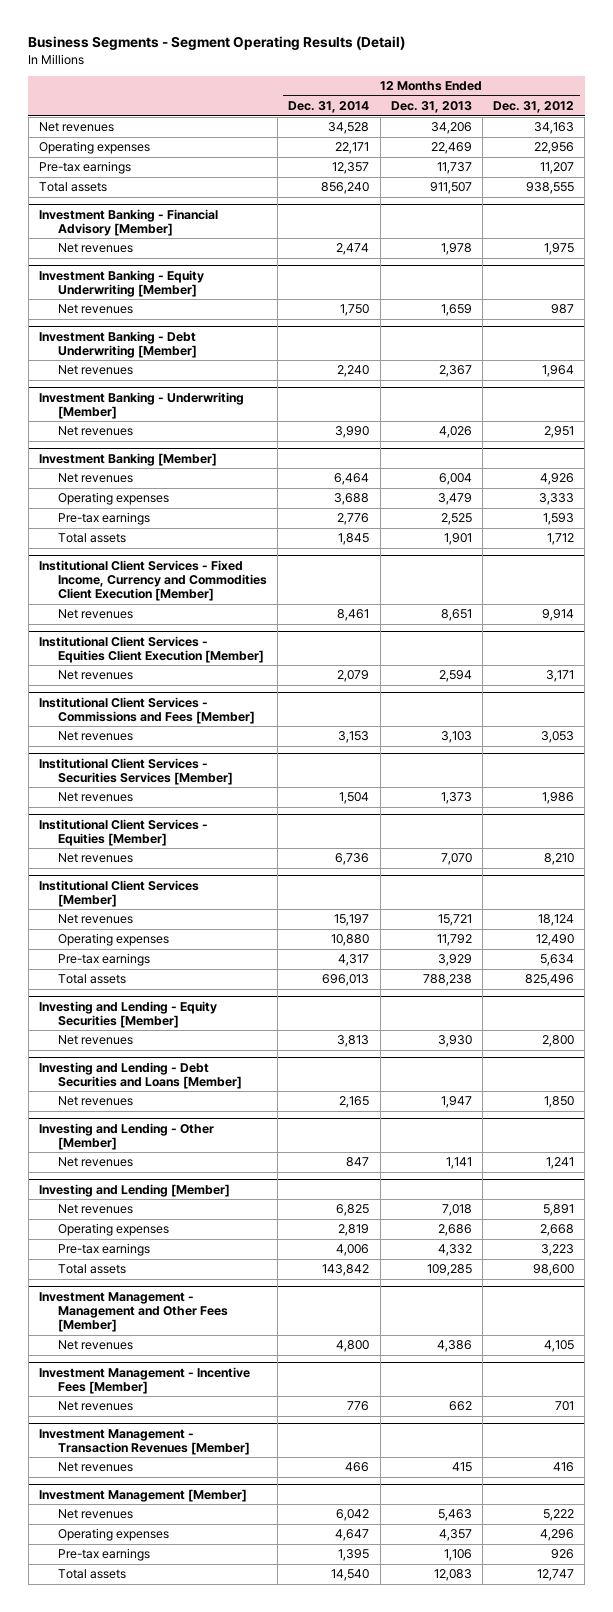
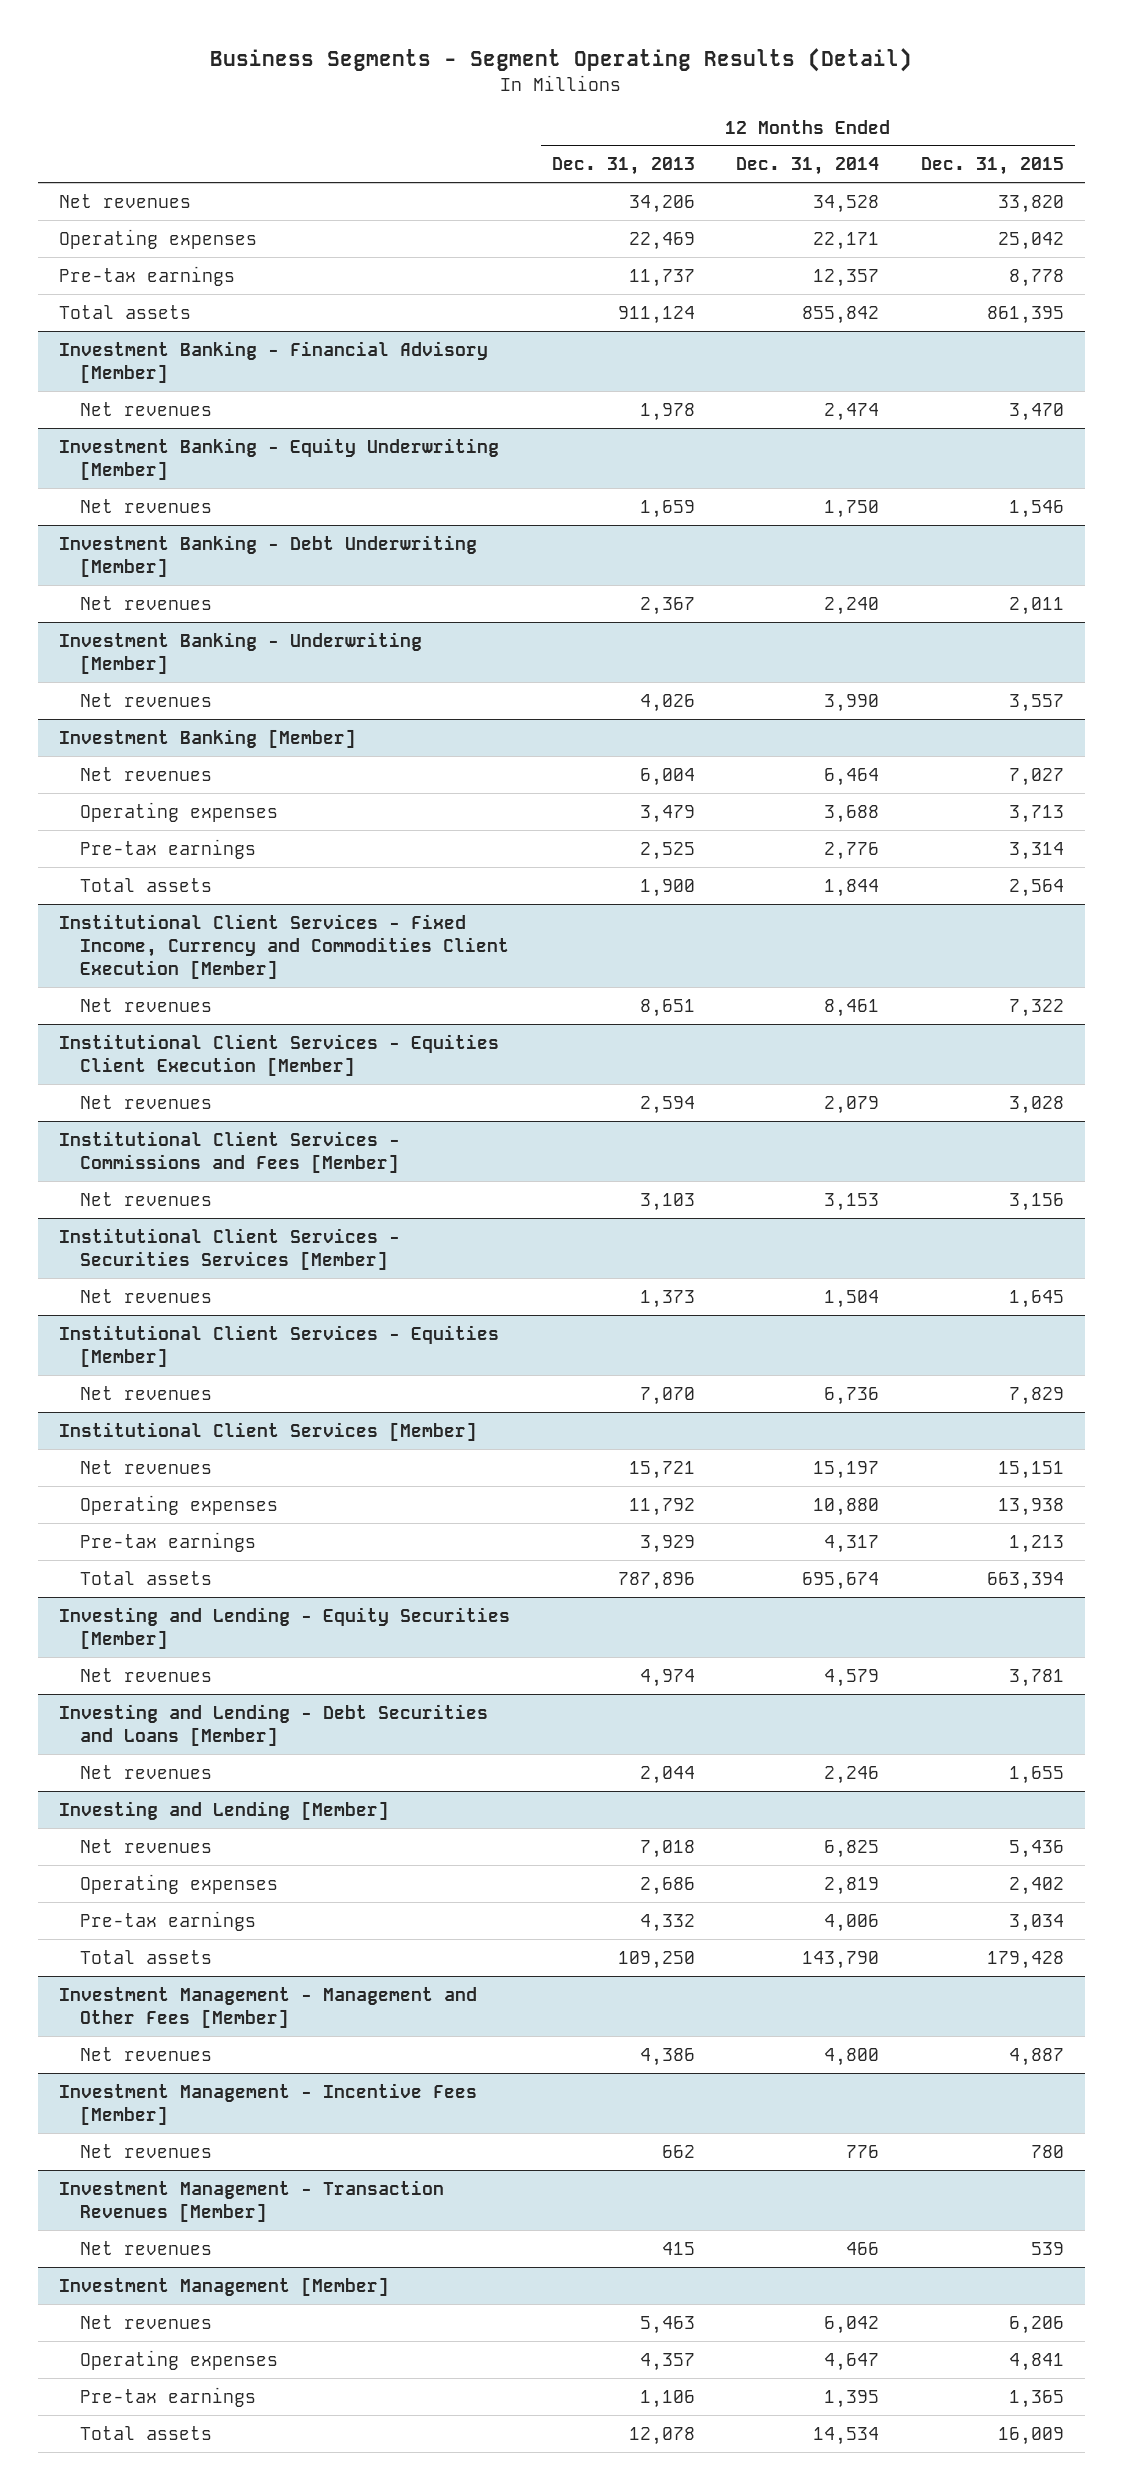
[493,101,575,114] Dec. 31, 2012 -> none
none -> [921,157,1065,176] Dec. 31, 2015
[321,182,370,195] 856,240 -> [802,305,880,324] 855,842
[429,182,472,195] 911,507 -> [617,305,695,324] 911,124
[338,533,370,546] 1,845 -> [824,878,880,897] 1,844
[443,533,472,546] 1,901 -> [639,878,695,897] 1,900
[322,974,370,987] 696,013 -> [802,1571,880,1590] 695,674
[422,974,472,987] 788,238 -> [617,1571,695,1590] 787,896
[337,1035,370,1048] 3,813 -> [824,1668,880,1687] 4,579
[437,1035,472,1048] 3,930 -> [639,1668,695,1687] 4,974
[38,1122,214,1150] Investing and Lending - Other [Member] -> none
[57,1157,133,1168] Net revenues -> none
[339,1096,370,1109] 2,165 -> [824,1765,880,1784] 2,246
[440,1096,472,1109] 1,947 -> [639,1765,695,1784] 2,044
[322,1264,370,1277] 143,842 -> [802,1950,880,1969] 143,790
[426,1264,472,1277] 109,285 -> [617,1950,695,1969] 109,250
[331,1569,370,1582] 14,540 -> [813,2426,880,2445] 14,534
[433,1569,472,1582] 12,083 -> [628,2426,695,2445] 12,078

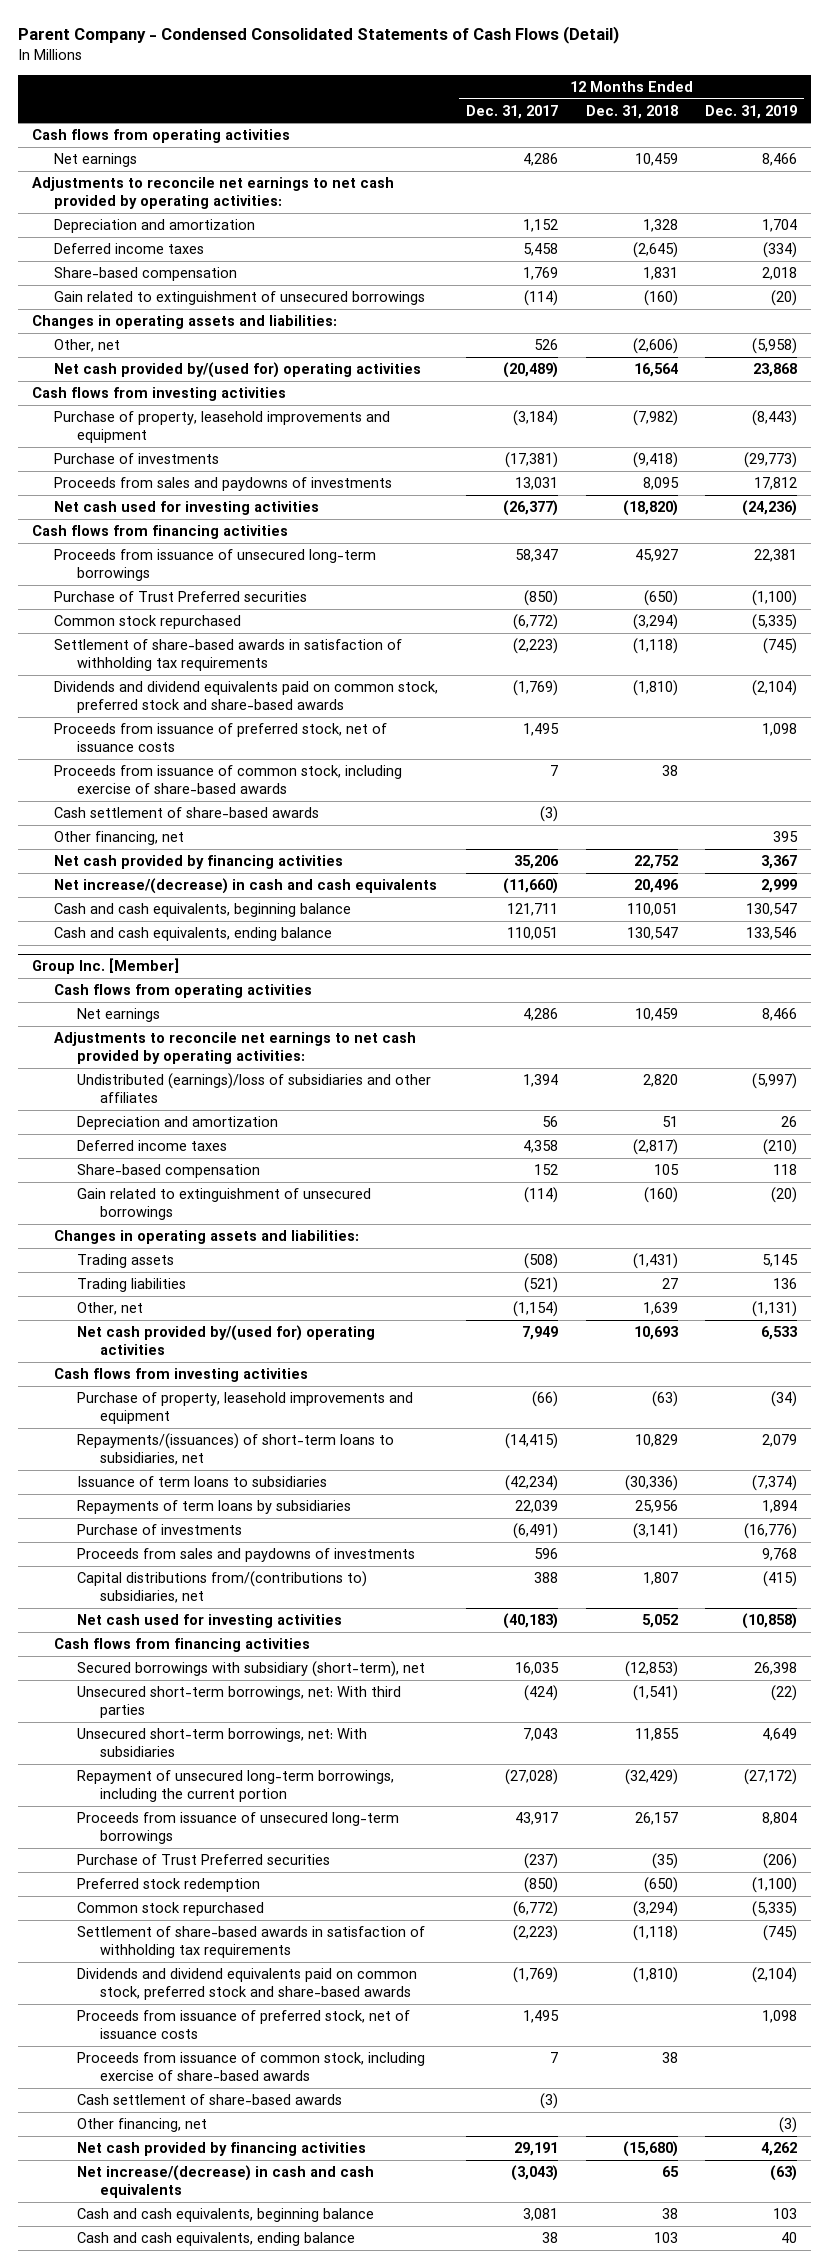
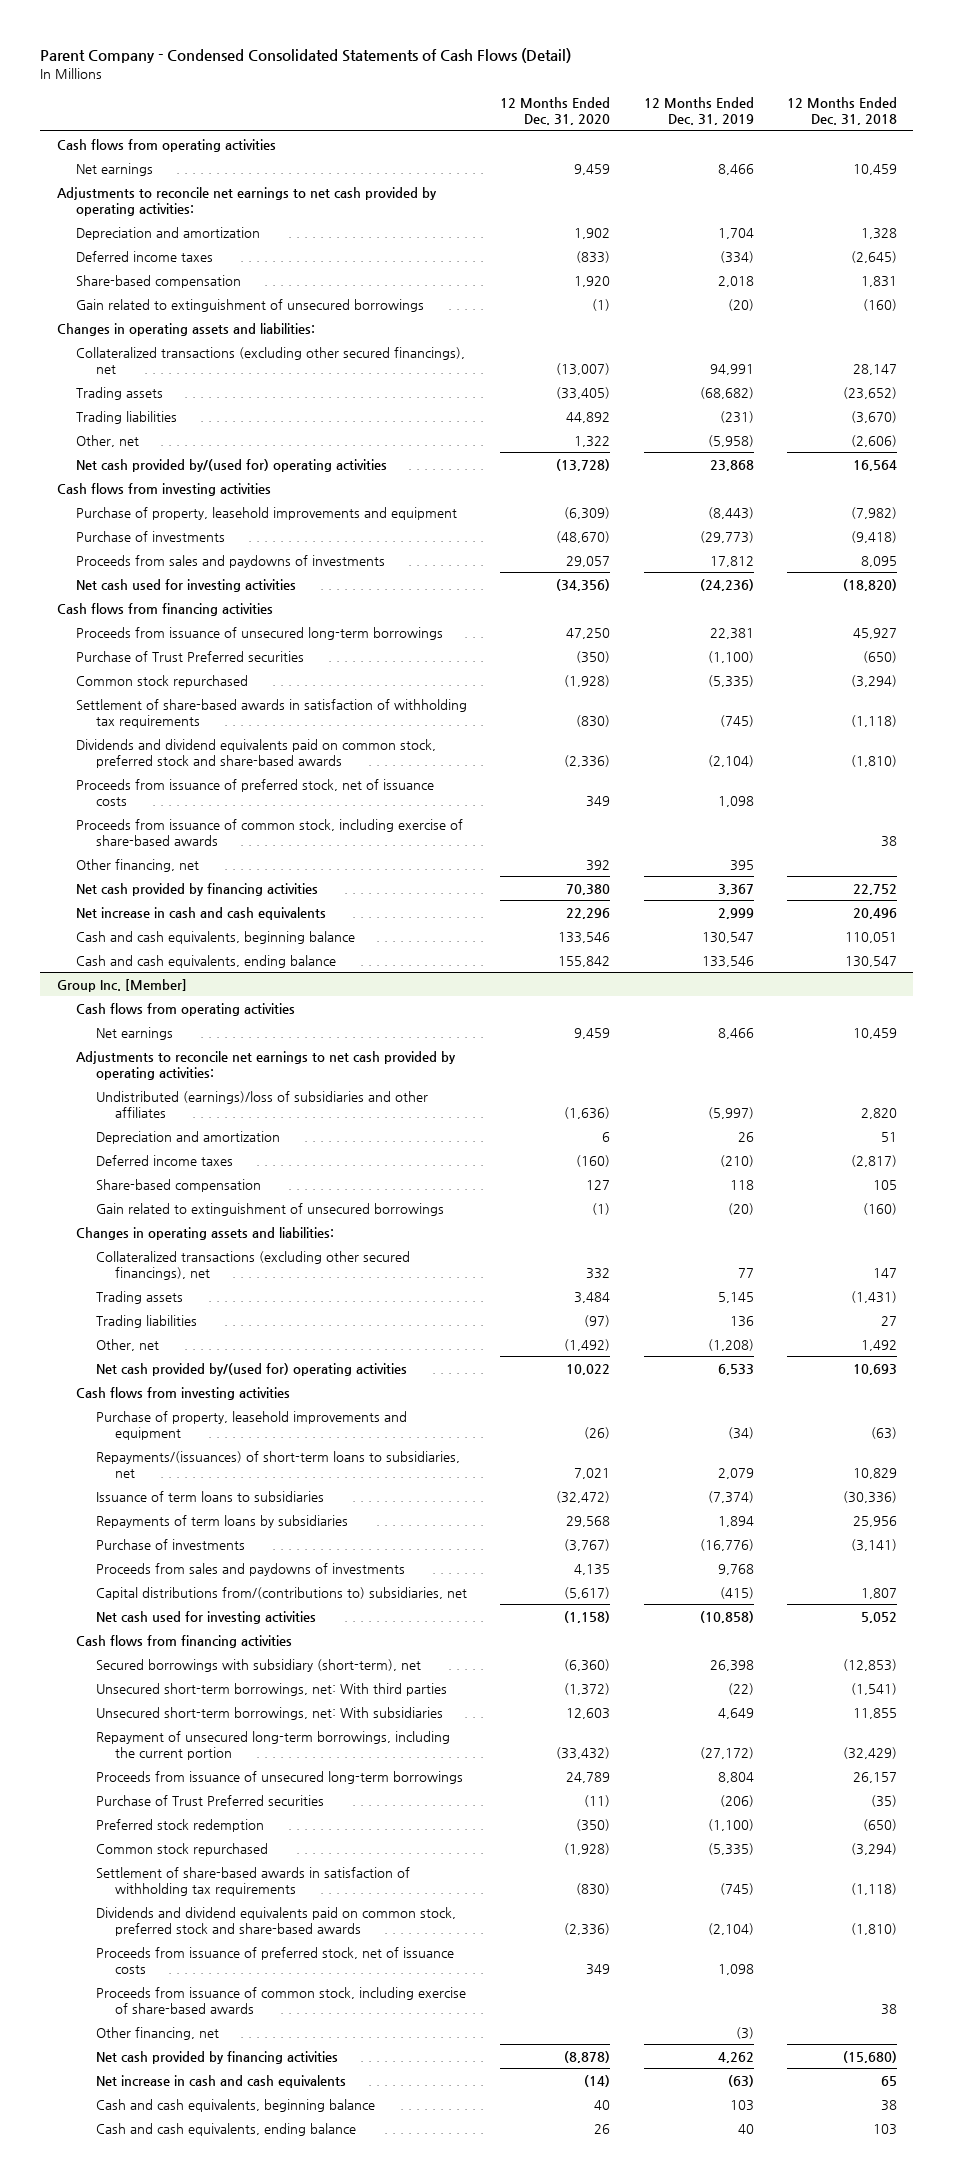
[465,104,558,119] Dec. 31, 2017 -> none
none -> [500,97,611,126] 12 Months Ended Dec. 31, 2020
none -> [76,346,466,374] Collateralized transactions (excluding other secured financings), net
none -> [76,386,164,400] Trading assets
none -> [76,410,178,424] Trading liabilities
[54,807,320,819] Cash settlement of share-based awards -> none
[54,878,438,895] Net increase/(decrease) in cash and cash equivalents -> [76,906,327,920] Net increase in cash and cash equivalents
none -> [95,1250,410,1280] Collateralized transactions (excluding other secured financings), net
[642,1302,678,1316] 1,639 -> [860,1339,897,1351] 1,492
[752,1301,798,1318] (1,131) -> [707,1338,754,1351] (1,208)
[77,2094,343,2106] Cash settlement of share-based awards -> none
[77,2165,375,2199] Net increase/(decrease) in cash and cash equivalents -> [95,2074,346,2088] Net increase in cash and cash equivalents

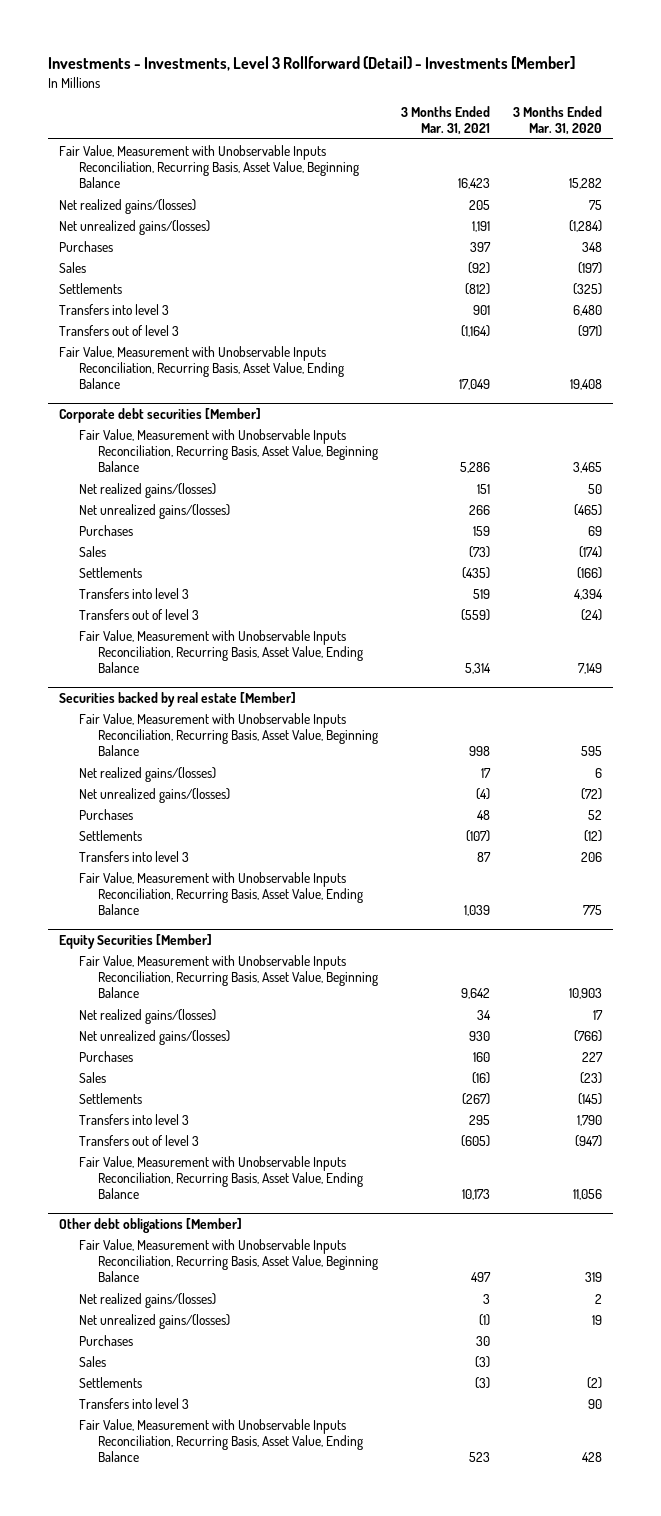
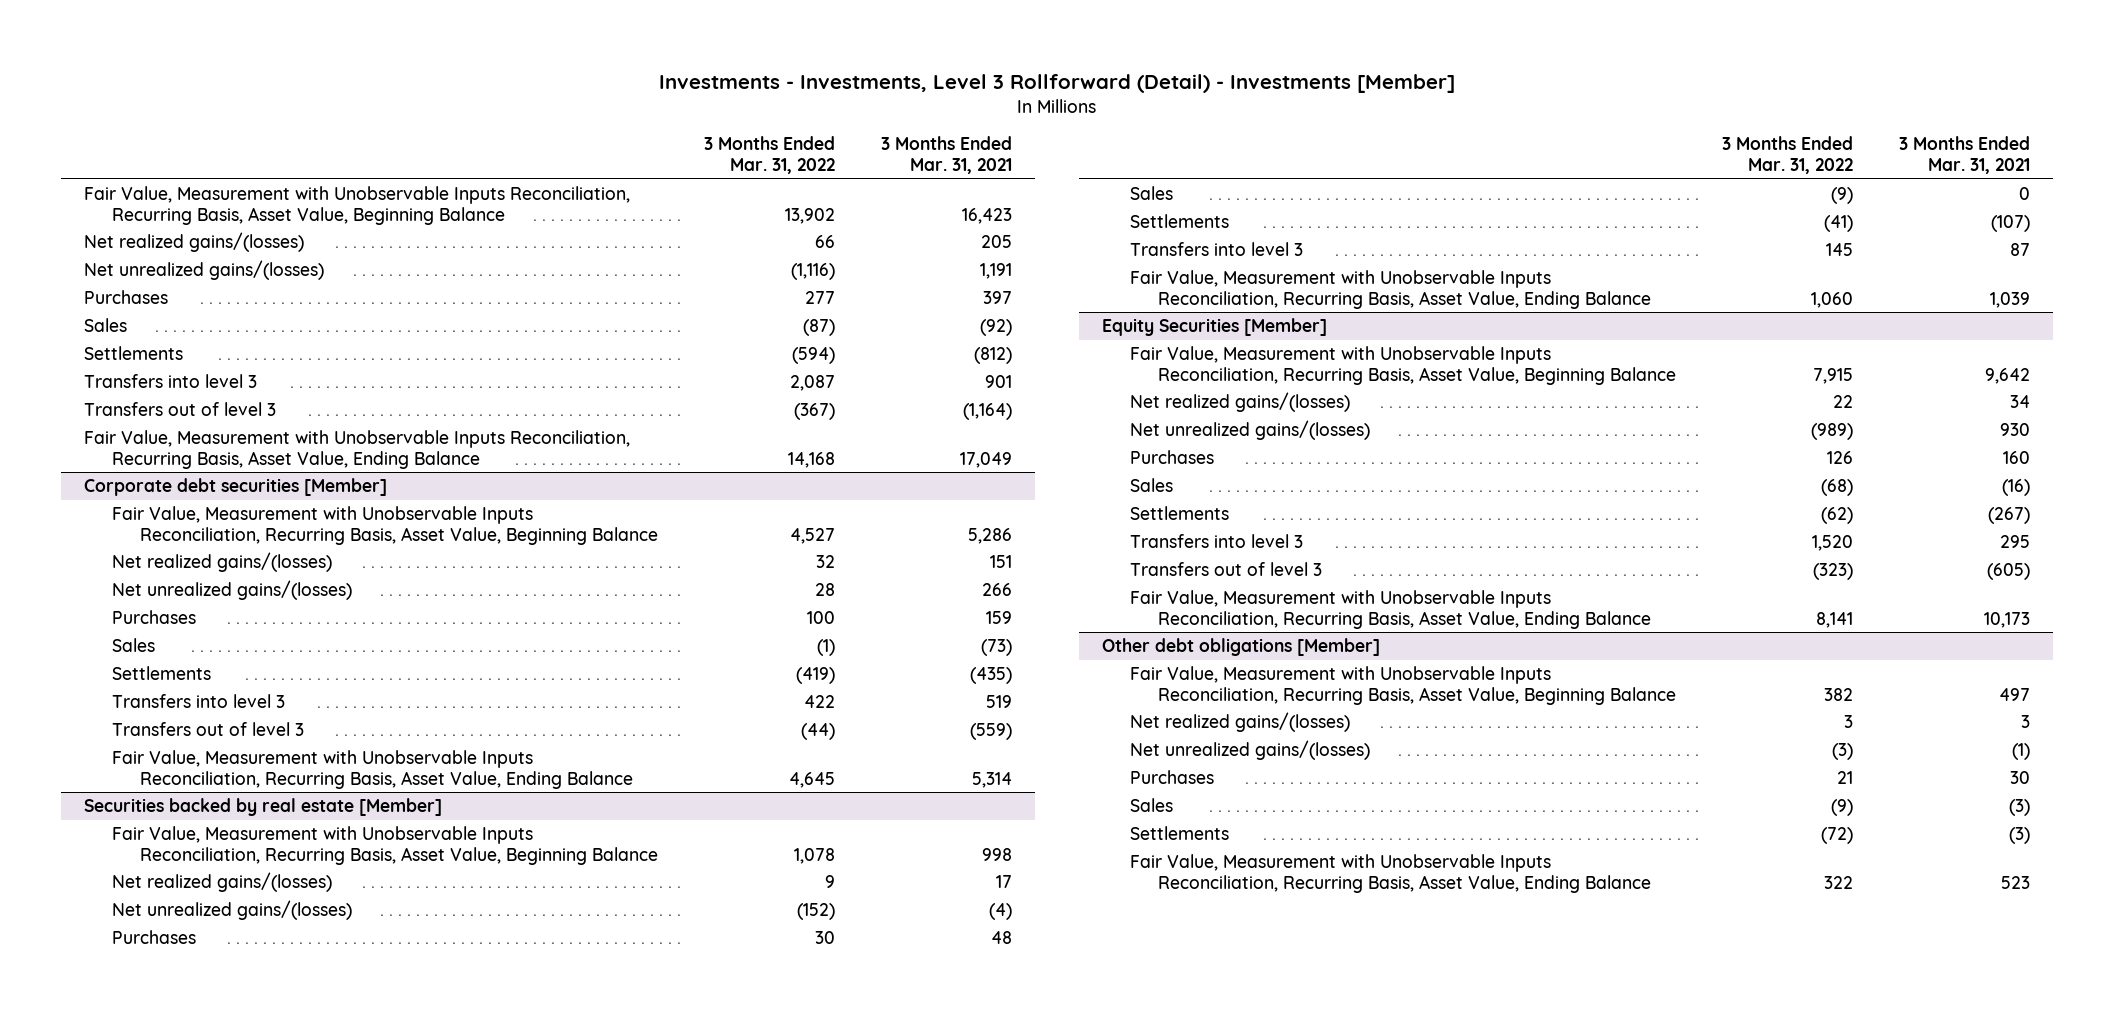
[513,106,603,136] 3 Months Ended Mar. 31, 2020 -> none
none -> [704,136,836,174] 3 Months Ended Mar. 31, 2022
none -> [1130,186,1174,201] Sales
[78,1397,189,1409] Transfers into level 3 -> none

